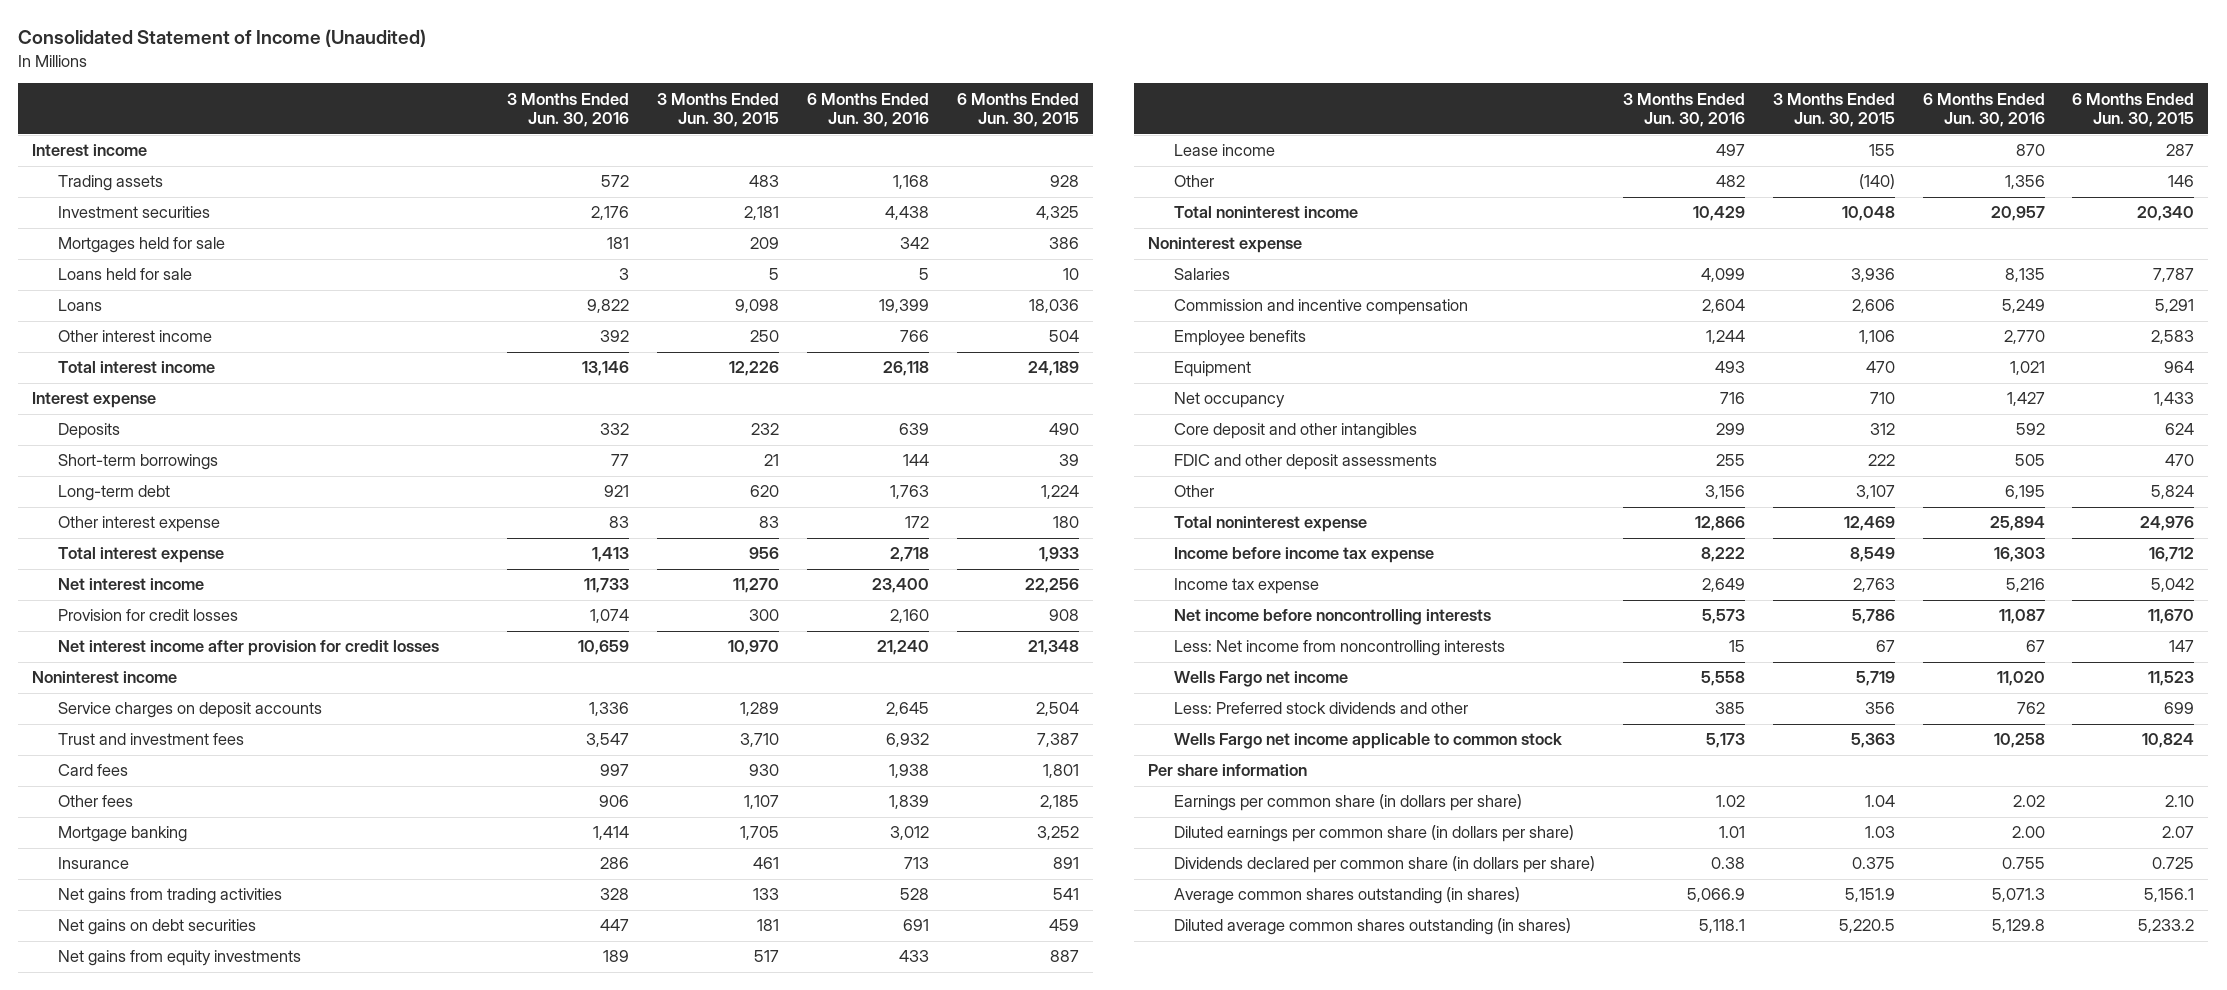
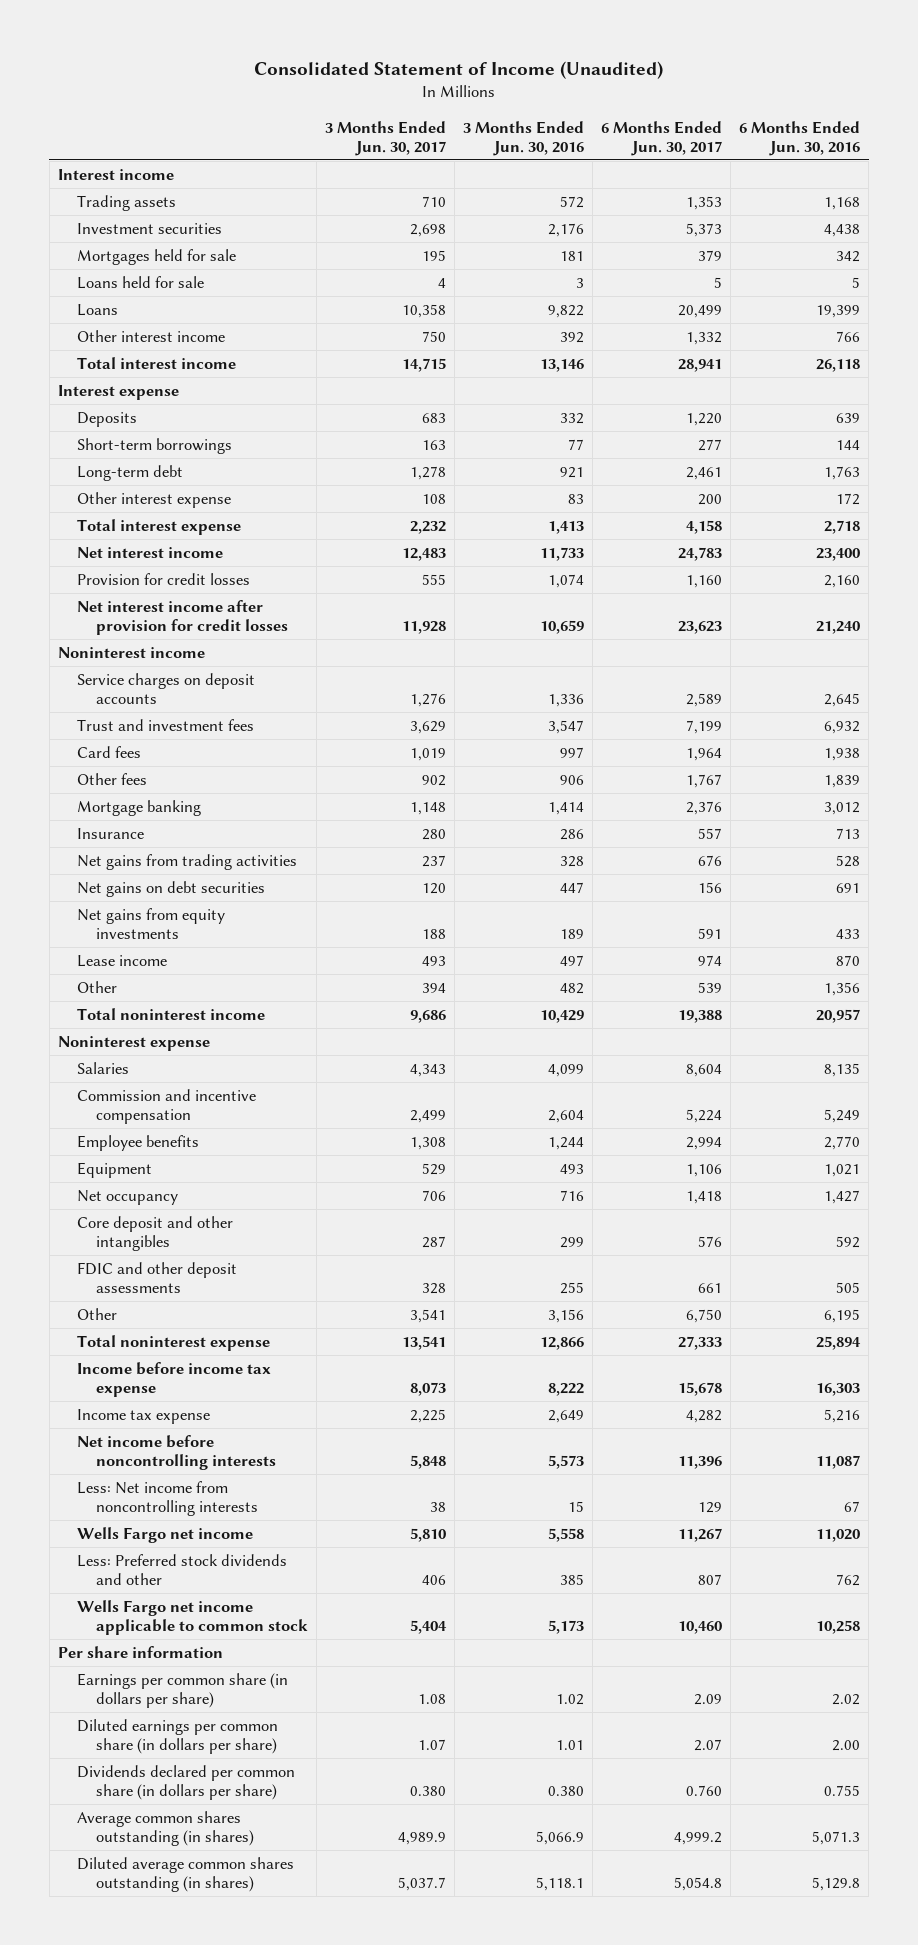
[656,92,779,128] 3 Months Ended Jun. 30, 2015 -> none
[956,92,1079,128] 6 Months Ended Jun. 30, 2015 -> none
none -> [325,120,447,156] 3 Months Ended Jun. 30, 2017
none -> [601,120,723,156] 6 Months Ended Jun. 30, 2017
[1710,857,1745,870] 0.38 -> [548,1785,585,1796] 0.380

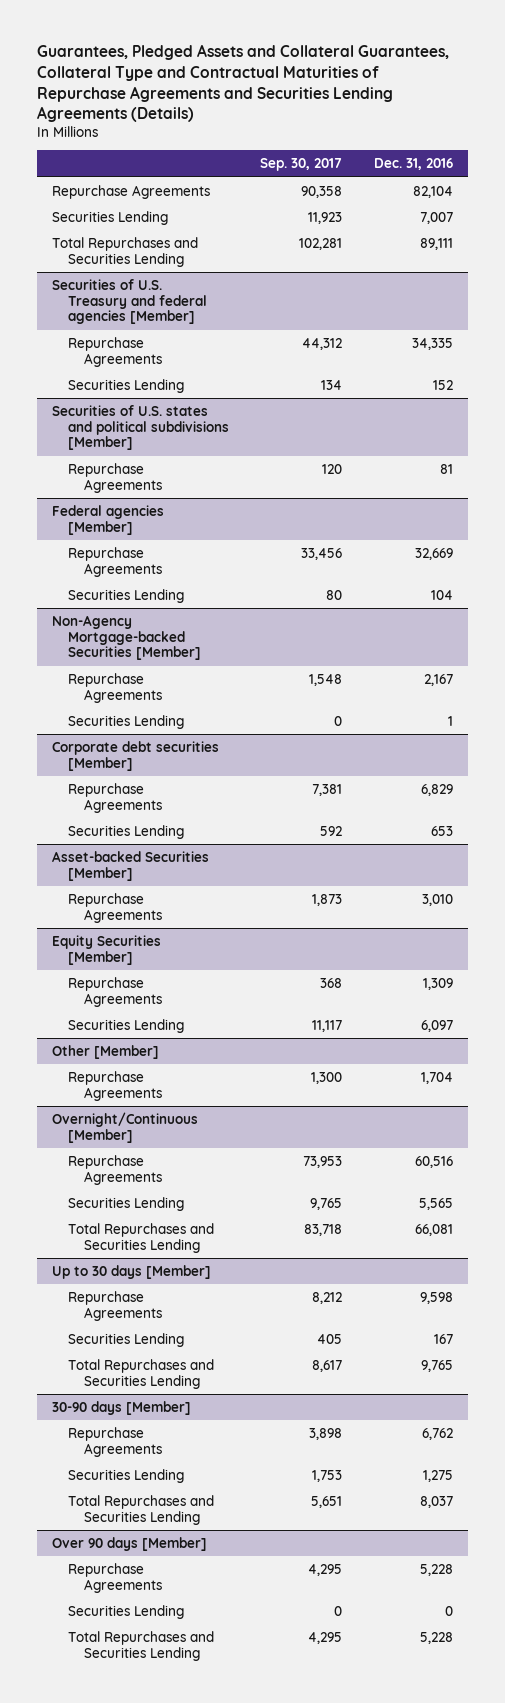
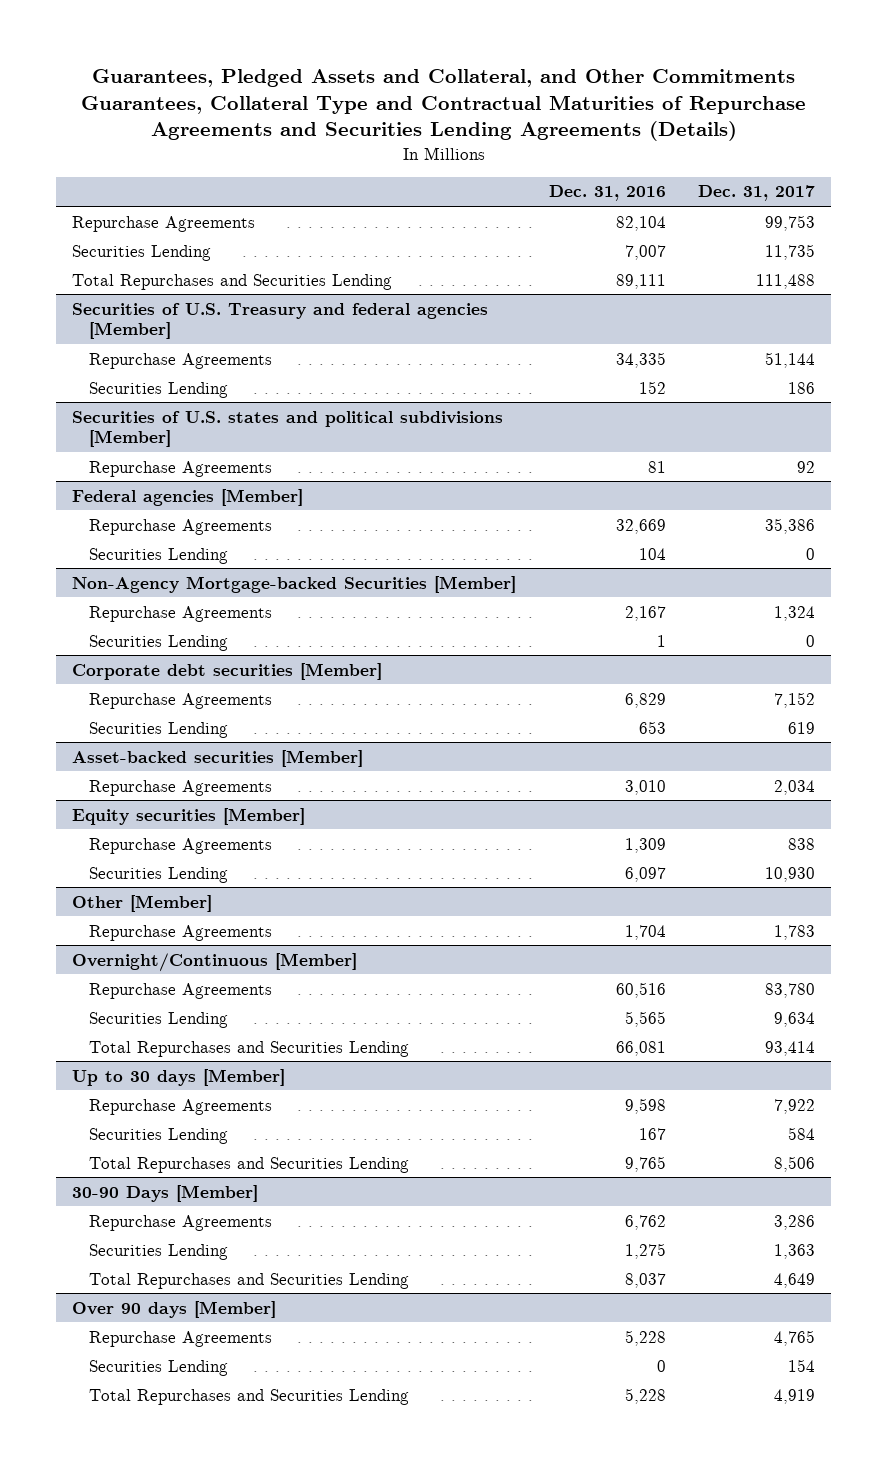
[36,44,449,123] Guarantees, Pledged Assets and Collateral Guarantees, Collateral Type and Contractual Maturities of Repurchase Agreements and Securities Lending Agreements (Details) -> [80,69,806,142] Guarantees, Pledged Assets and Collateral, and Other Commitments Guarantees, Collateral Type and Contractual Maturities of Repurchase Agreements and Securities Lending Agreements (Details)
[260,158,343,172] Sep. 30, 2017 -> none
none -> [698,185,816,202] Dec. 31, 2017
[52,850,210,881] Asset-backed Securities [Member] -> [72,749,364,767] Asset-backed securities [Member]
[52,934,162,965] Equity Securities [Member] -> [72,807,306,825] Equity securities [Member]
[52,1400,192,1415] 30-90 days [Member] -> [72,1184,259,1202] 30-90 Days [Member]

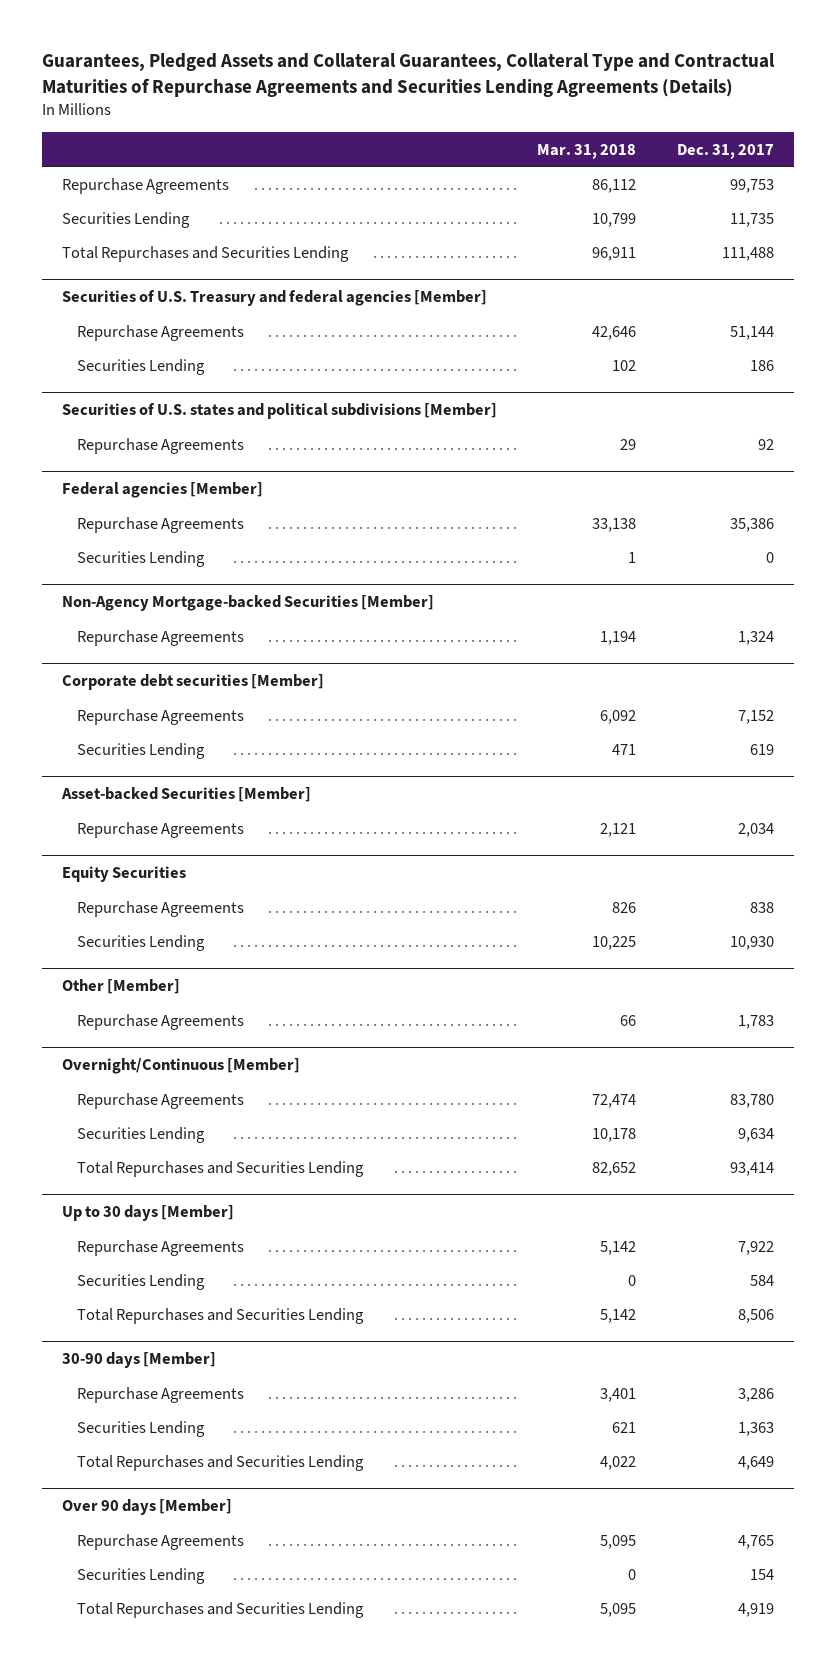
[80,69,806,142] Guarantees, Pledged Assets and Collateral, and Other Commitments Guarantees, Collateral Type and Contractual Maturities of Repurchase Agreements and Securities Lending Agreements (Details) -> [41,53,775,98] Guarantees, Pledged Assets and Collateral Guarantees, Collateral Type and Contractual Maturities of Repurchase Agreements and Securities Lending Agreements (Details)
[548,185,666,202] Dec. 31, 2016 -> none
none -> [537,143,637,159] Mar. 31, 2018
[88,634,228,651] Securities Lending -> none
[72,749,364,767] Asset-backed securities [Member] -> [60,787,311,803] Asset-backed Securities [Member]
[72,807,306,825] Equity securities [Member] -> [61,866,186,883] Equity Securities
[72,1184,259,1202] 30-90 Days [Member] -> [61,1352,216,1369] 30-90 days [Member]

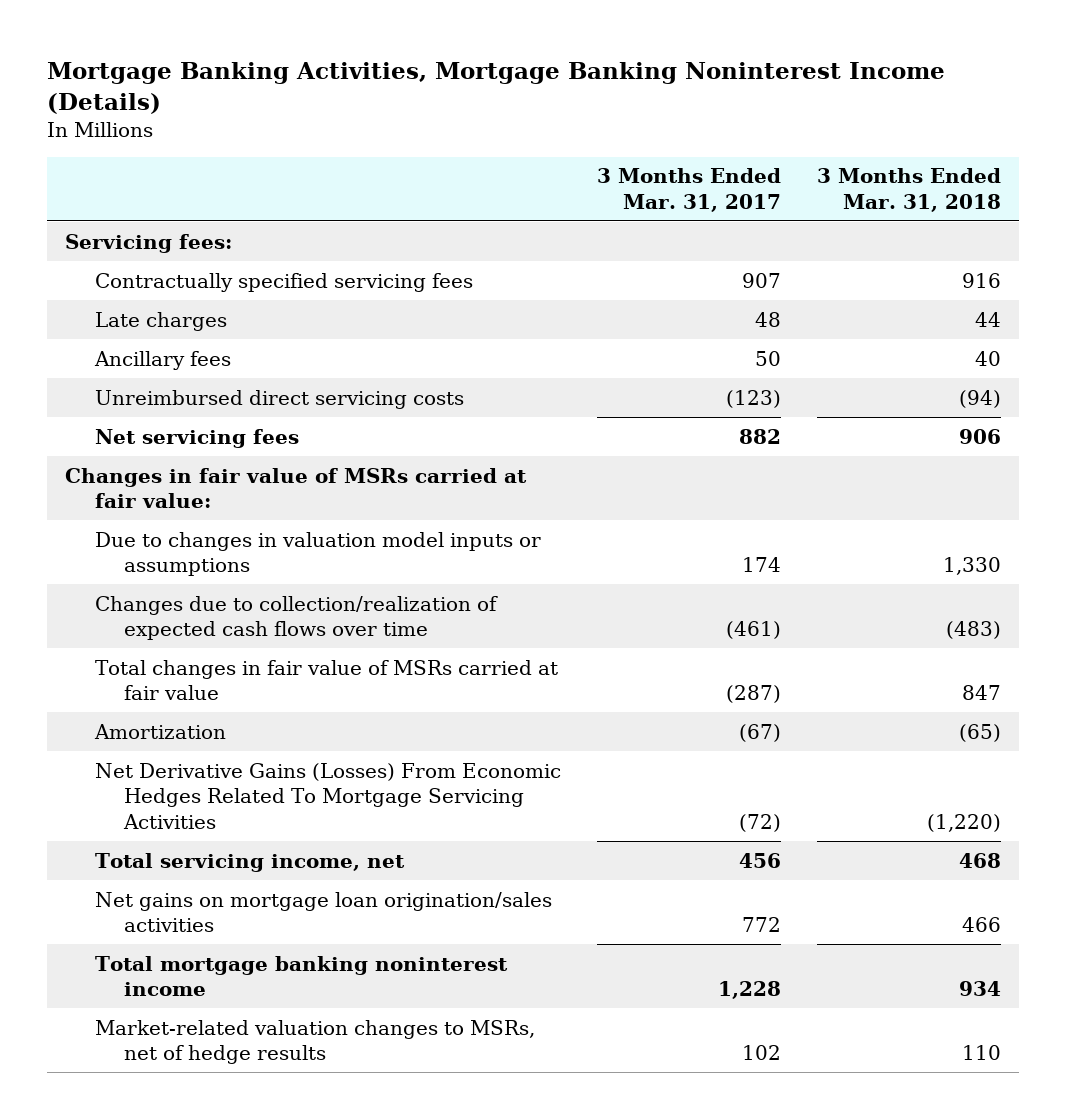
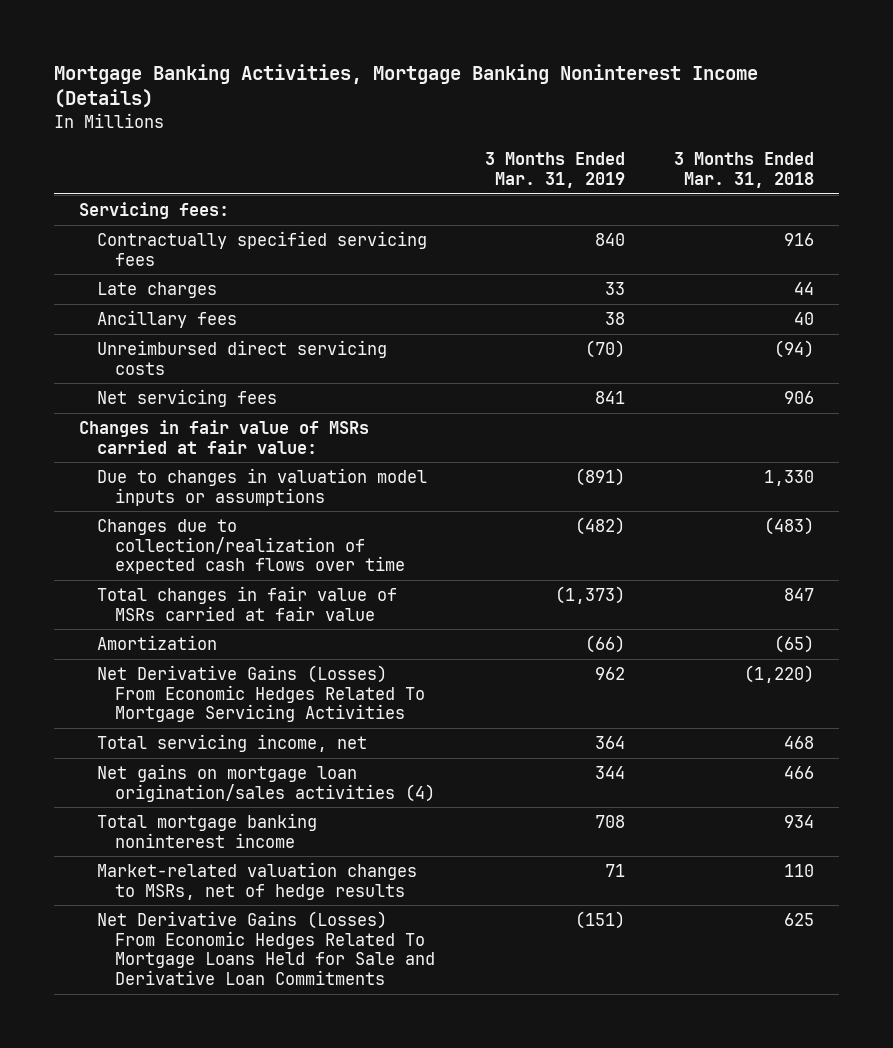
[596,168,781,212] 3 Months Ended Mar. 31, 2017 -> none
none -> [484,152,625,188] 3 Months Ended Mar. 31, 2019
[94,891,552,933] Net gains on mortgage loan origination/sales activities -> [96,763,436,802] Net gains on mortgage loan origination/sales activities (4)
none -> [96,910,436,986] Net Derivative Gains (Losses) From Economic Hedges Related To Mortgage Loans Held for Sale and Derivative Loan Commitments

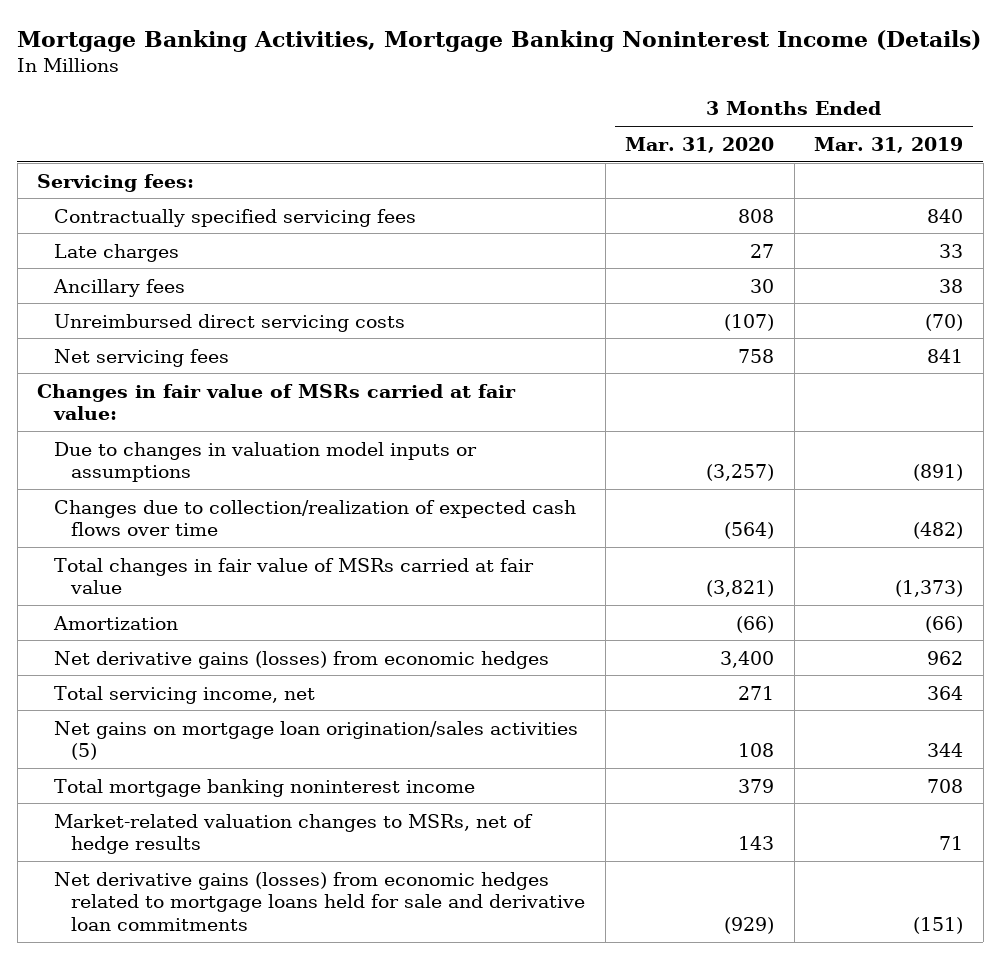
[674,152,815,188] 3 Months Ended Mar. 31, 2018 -> none
none -> [625,136,775,153] Mar. 31, 2020
[96,664,426,723] Net Derivative Gains (Losses) From Economic Hedges Related To Mortgage Servicing Activities -> [54,650,550,669] Net derivative gains (losses) from economic hedges
[96,763,436,802] Net gains on mortgage loan origination/sales activities (4) -> [54,720,579,761] Net gains on mortgage loan origination/sales activities (5)
[96,910,436,986] Net Derivative Gains (Losses) From Economic Hedges Related To Mortgage Loans Held for Sale and Derivative Loan Commitments -> [54,871,585,932] Net derivative gains (losses) from economic hedges related to mortgage loans held for sale and derivative loan commitments

